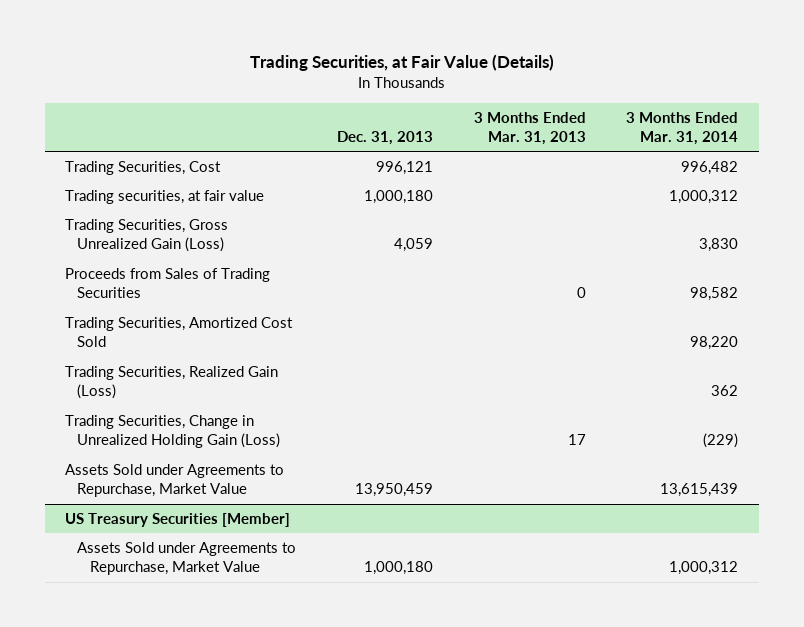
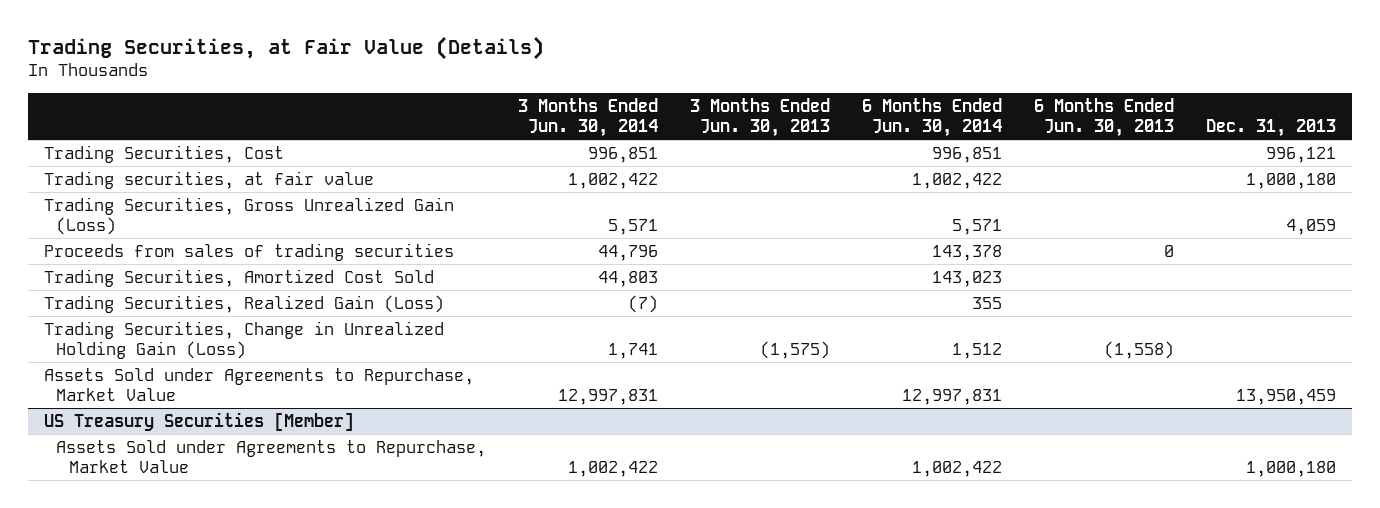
[473,111,586,145] 3 Months Ended Mar. 31, 2013 -> none
[626,111,739,145] 3 Months Ended Mar. 31, 2014 -> none
none -> [518,98,659,137] 3 Months Ended Jun. 30, 2014
none -> [690,98,831,137] 3 Months Ended Jun. 30, 2013
none -> [861,98,1002,137] 6 Months Ended Jun. 30, 2014
none -> [1033,98,1174,137] 6 Months Ended Jun. 30, 2013
[65,267,271,299] Proceeds from Sales of Trading Securities -> [43,243,454,262] Proceeds from sales of trading securities

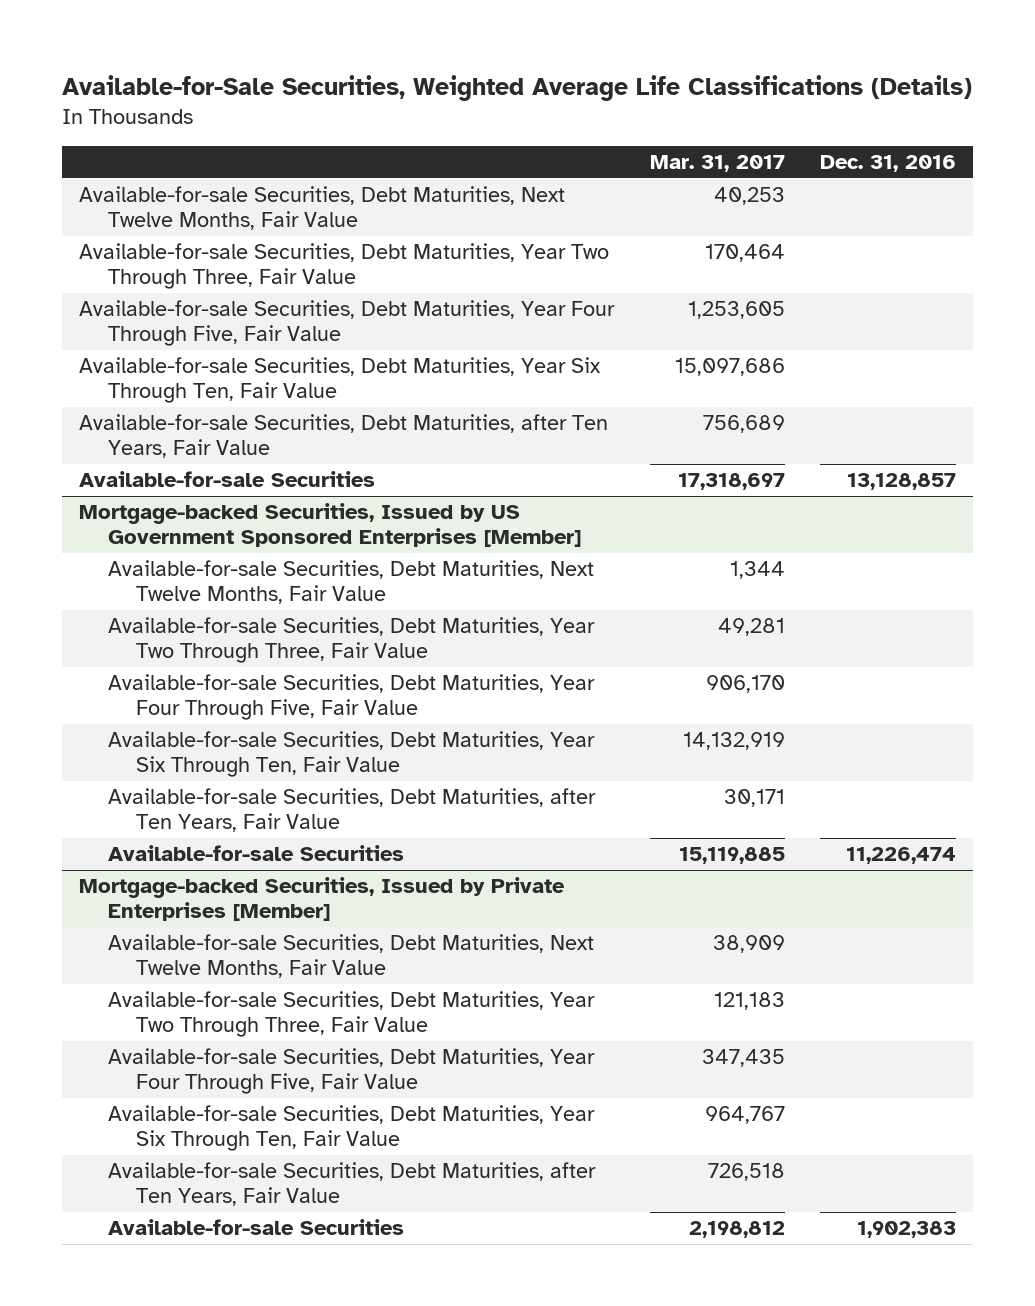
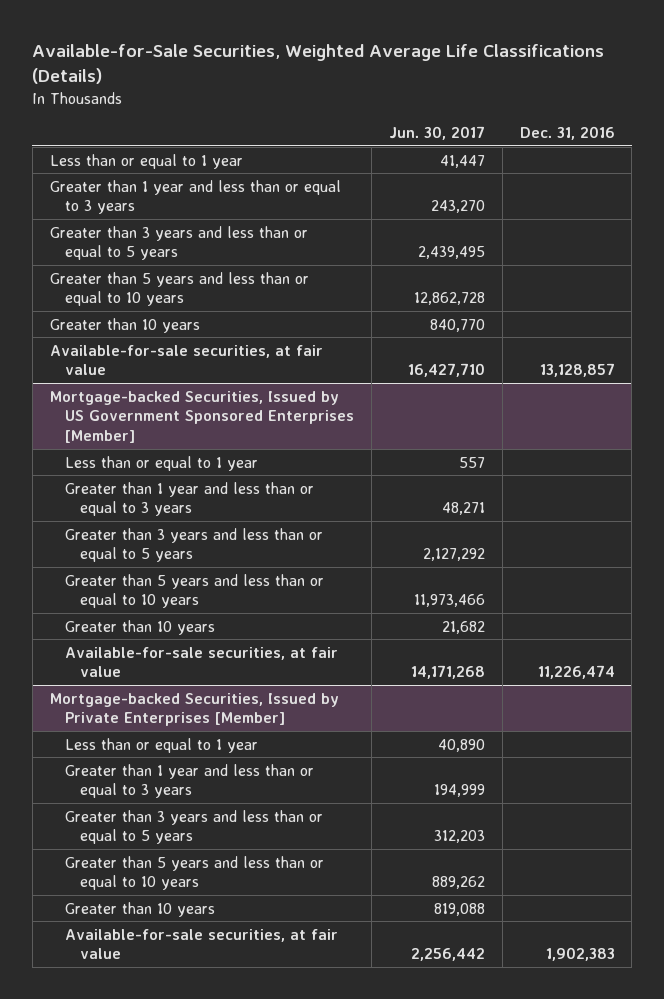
[649,154,785,172] Mar. 31, 2017 -> none
none -> [388,126,485,141] Jun. 30, 2017
[79,186,566,231] Available-for-sale Securities, Debt Maturities, Next Twelve Months, Fair Value -> [49,153,243,169] Less than or equal to 1 year
[79,243,610,290] Available-for-sale Securities, Debt Maturities, Year Two Through Three, Fair Value -> [49,179,341,215] Greater than 1 year and less than or equal to 3 years
[79,300,616,347] Available-for-sale Securities, Debt Maturities, Year Four Through Five, Fair Value -> [49,225,308,261] Greater than 3 years and less than or equal to 5 years
[79,357,602,404] Available-for-sale Securities, Debt Maturities, Year Six Through Ten, Fair Value -> [49,271,309,307] Greater than 5 years and less than or equal to 10 years
[79,414,609,459] Available-for-sale Securities, Debt Maturities, after Ten Years, Fair Value -> [49,317,200,333] Greater than 10 years
[79,471,376,488] Available-for-sale Securities -> [49,344,323,376] Available-for-sale securities, at fair value
[107,560,594,605] Available-for-sale Securities, Debt Maturities, Next Twelve Months, Fair Value -> [64,455,258,471] Less than or equal to 1 year
[107,617,595,664] Available-for-sale Securities, Debt Maturities, Year Two Through Three, Fair Value -> [64,481,314,517] Greater than 1 year and less than or equal to 3 years
[107,674,595,721] Available-for-sale Securities, Debt Maturities, Year Four Through Five, Fair Value -> [64,527,323,563] Greater than 3 years and less than or equal to 5 years
[107,731,595,778] Available-for-sale Securities, Debt Maturities, Year Six Through Ten, Fair Value -> [64,573,324,609] Greater than 5 years and less than or equal to 10 years
[107,788,596,833] Available-for-sale Securities, Debt Maturities, after Ten Years, Fair Value -> [64,619,215,635] Greater than 10 years
[107,845,404,862] Available-for-sale Securities -> [64,646,338,678] Available-for-sale securities, at fair value
[107,934,594,979] Available-for-sale Securities, Debt Maturities, Next Twelve Months, Fair Value -> [64,737,258,753] Less than or equal to 1 year
[107,991,595,1038] Available-for-sale Securities, Debt Maturities, Year Two Through Three, Fair Value -> [64,763,314,799] Greater than 1 year and less than or equal to 3 years
[107,1048,595,1095] Available-for-sale Securities, Debt Maturities, Year Four Through Five, Fair Value -> [64,809,323,845] Greater than 3 years and less than or equal to 5 years
[107,1105,595,1152] Available-for-sale Securities, Debt Maturities, Year Six Through Ten, Fair Value -> [64,855,324,891] Greater than 5 years and less than or equal to 10 years
[107,1162,596,1207] Available-for-sale Securities, Debt Maturities, after Ten Years, Fair Value -> [64,901,215,917] Greater than 10 years
[107,1219,404,1236] Available-for-sale Securities -> [64,928,338,960] Available-for-sale securities, at fair value

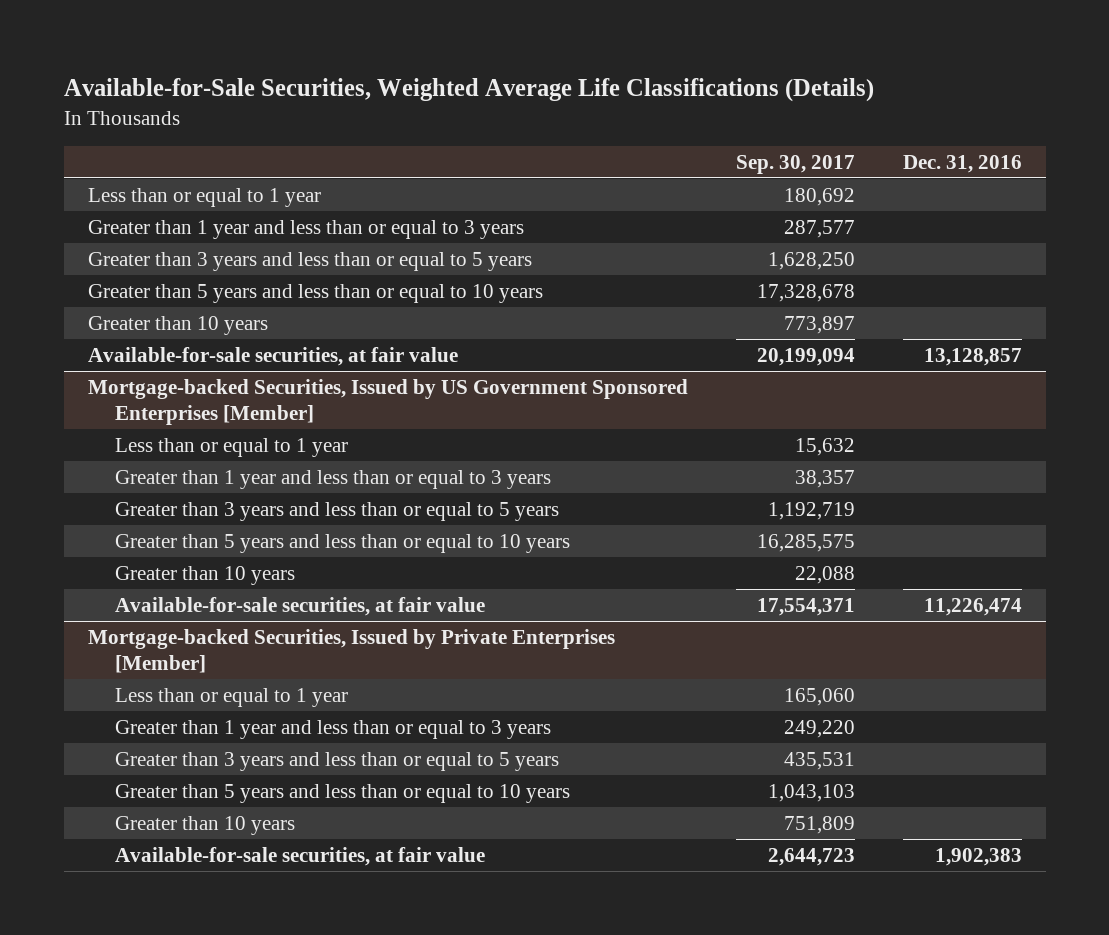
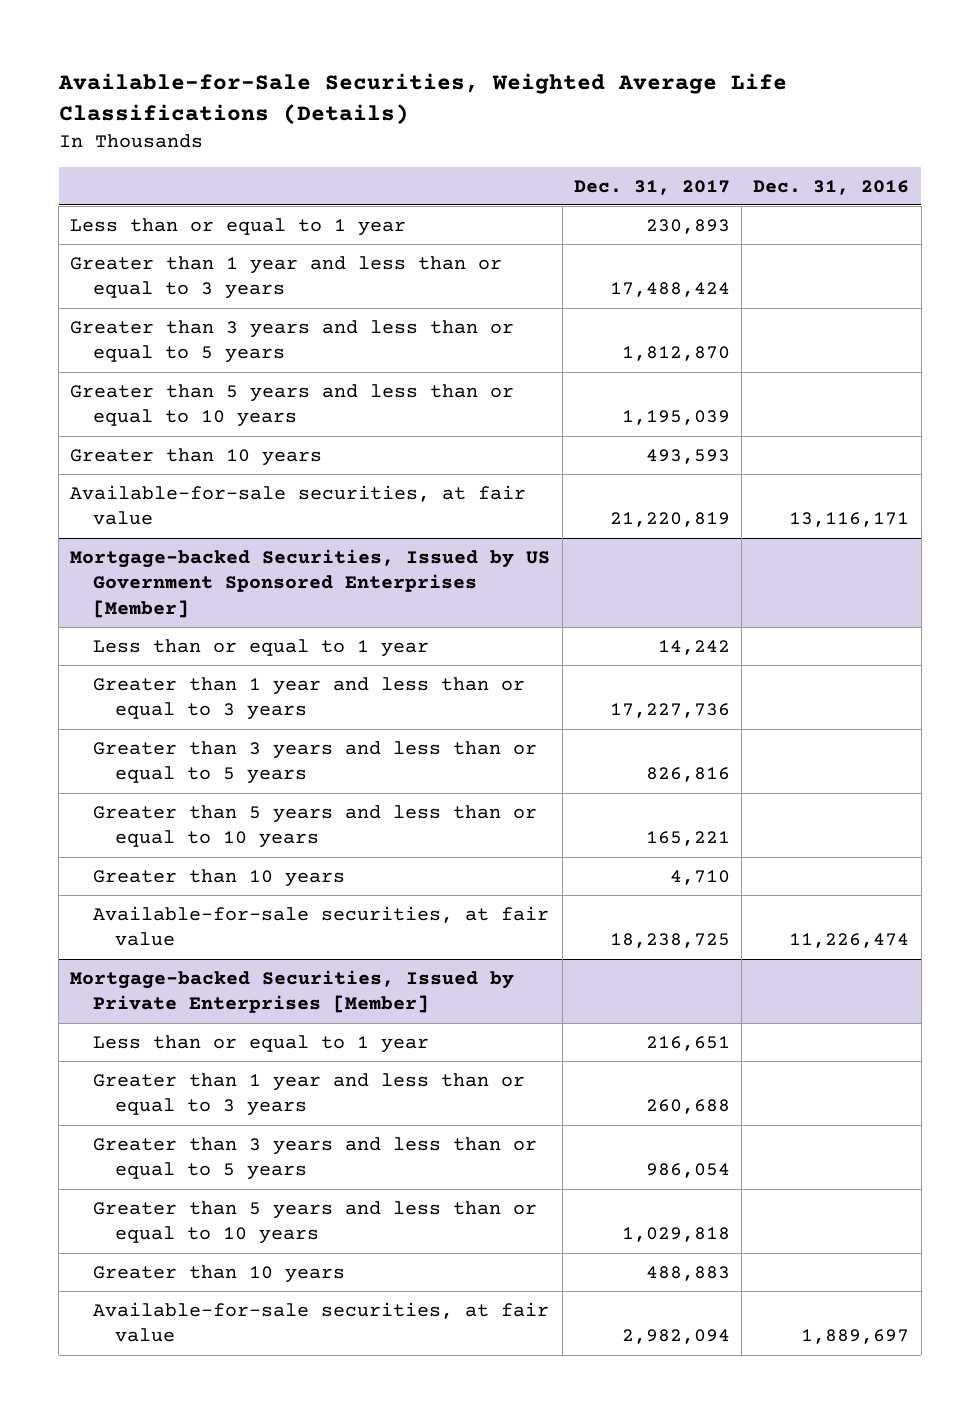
[735,154,855,174] Sep. 30, 2017 -> none
none -> [573,179,730,195] Dec. 31, 2017
[923,347,1022,366] 13,128,857 -> [789,512,910,528] 13,116,171
[934,847,1022,866] 1,902,383 -> [801,1329,910,1345] 1,889,697

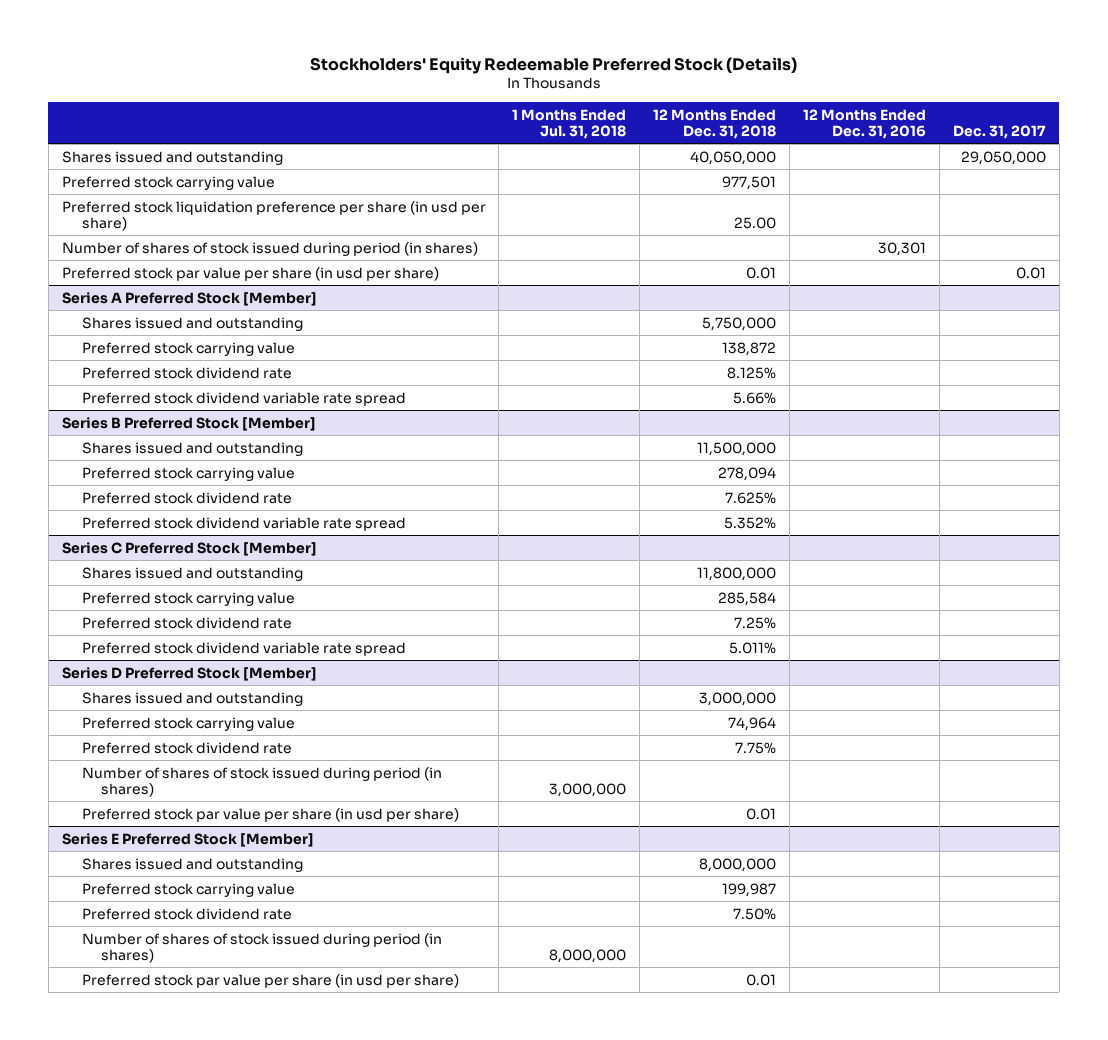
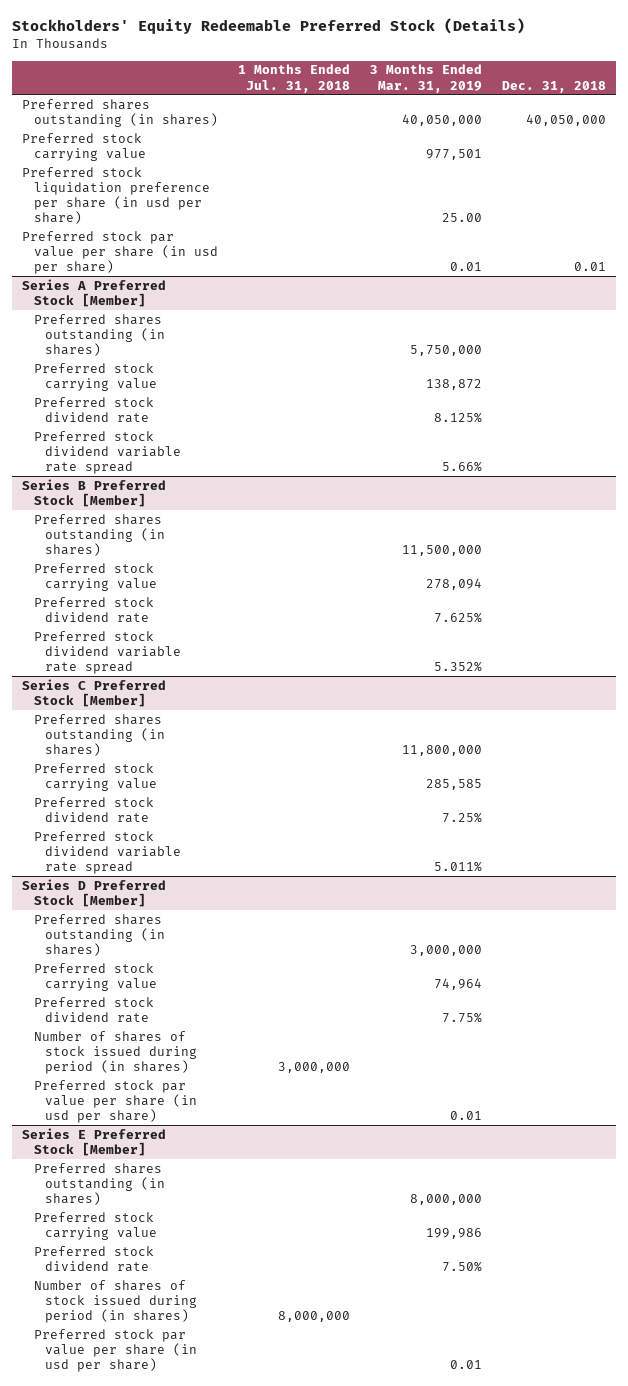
[653,108,777,139] 12 Months Ended Dec. 31, 2018 -> none
[803,108,927,139] 12 Months Ended Dec. 31, 2016 -> none
[952,124,1046,139] Dec. 31, 2017 -> none
none -> [370,64,483,93] 3 Months Ended Mar. 31, 2019
none -> [502,80,607,93] Dec. 31, 2018
[61,150,283,165] Shares issued and outstanding -> [22,98,218,127] Preferred shares outstanding (in shares)
[61,241,478,256] Number of shares of stock issued during period (in shares) -> none
[81,316,303,331] Shares issued and outstanding -> [33,313,166,357] Preferred shares outstanding (in shares)
[81,441,303,456] Shares issued and outstanding -> [33,513,166,557] Preferred shares outstanding (in shares)
[81,566,303,581] Shares issued and outstanding -> [33,713,166,757] Preferred shares outstanding (in shares)
[81,691,303,706] Shares issued and outstanding -> [33,913,166,957] Preferred shares outstanding (in shares)
[81,857,303,872] Shares issued and outstanding -> [33,1162,166,1206] Preferred shares outstanding (in shares)

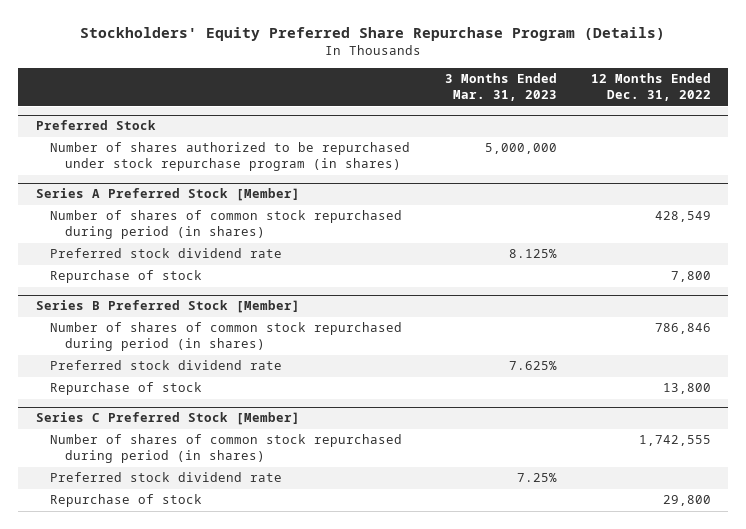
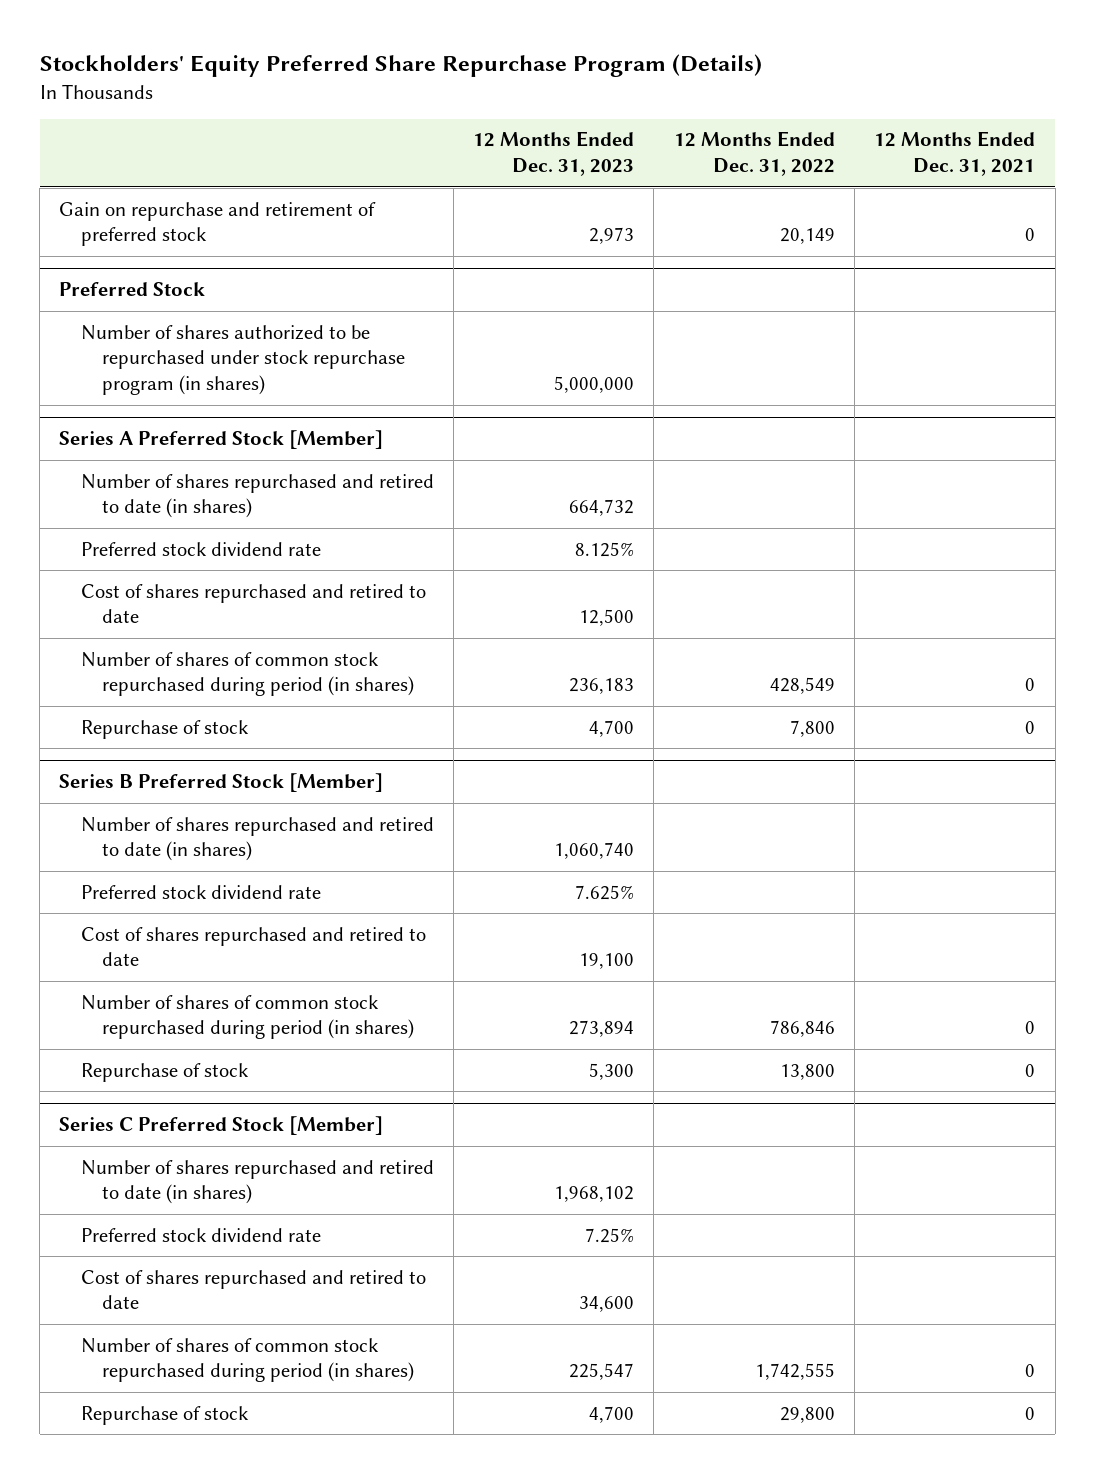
[444,73,557,102] 3 Months Ended Mar. 31, 2023 -> none
none -> [473,131,635,177] 12 Months Ended Dec. 31, 2023
none -> [874,131,1036,177] 12 Months Ended Dec. 31, 2021
none -> [59,201,377,247] Gain on repurchase and retirement of preferred stock
none -> [80,473,434,519] Number of shares repurchased and retired to date (in shares)
none -> [80,583,426,624] Cost of shares repurchased and retired to date
[50,210,403,240] Number of shares of common stock repurchased during period (in shares) -> [80,651,414,697] Number of shares of common stock repurchased during period (in shares)
none -> [80,816,434,862] Number of shares repurchased and retired to date (in shares)
none -> [80,926,426,967] Cost of shares repurchased and retired to date
[50,322,403,352] Number of shares of common stock repurchased during period (in shares) -> [80,994,414,1040] Number of shares of common stock repurchased during period (in shares)
none -> [80,1159,434,1205] Number of shares repurchased and retired to date (in shares)
none -> [80,1269,426,1310] Cost of shares repurchased and retired to date
[50,434,403,464] Number of shares of common stock repurchased during period (in shares) -> [80,1337,414,1383] Number of shares of common stock repurchased during period (in shares)

